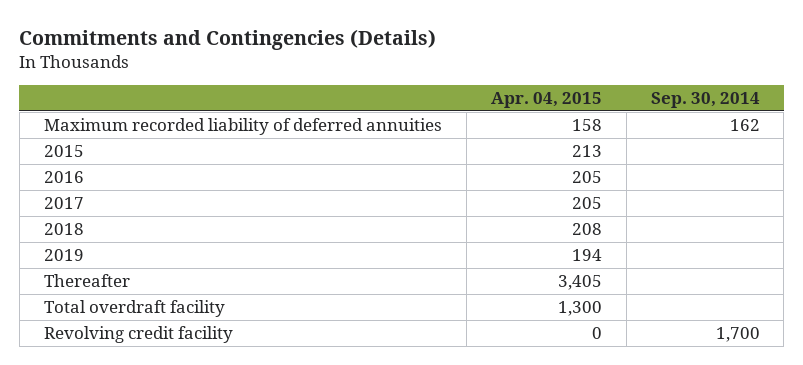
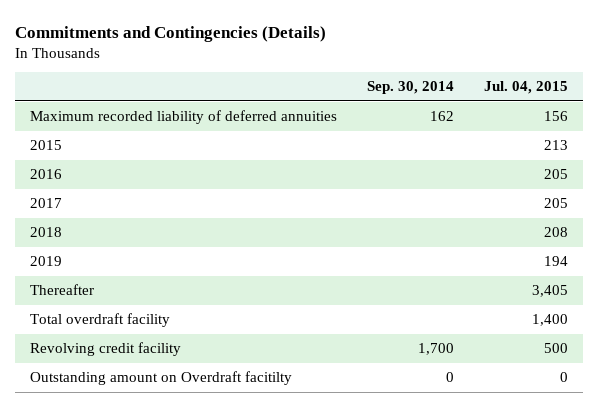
[490,91,602,108] Apr. 04, 2015 -> none
none -> [483,81,568,95] Jul. 04, 2015
none -> [29,371,292,386] Outstanding amount on Overdraft facitilty

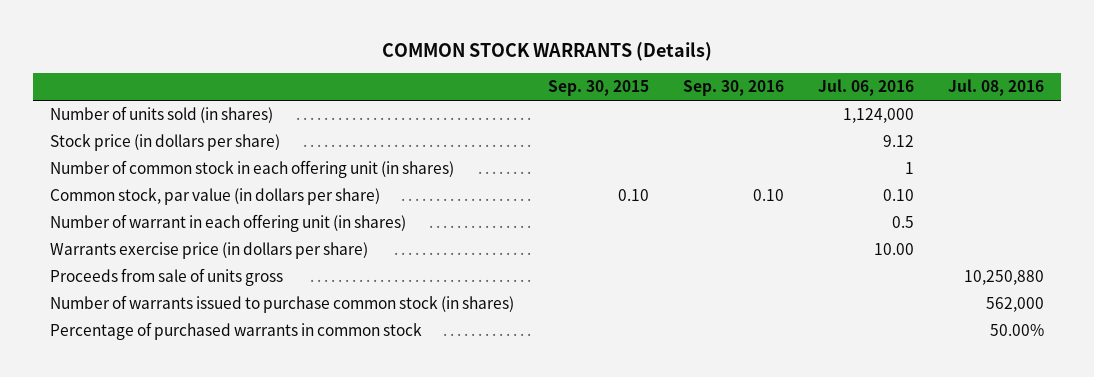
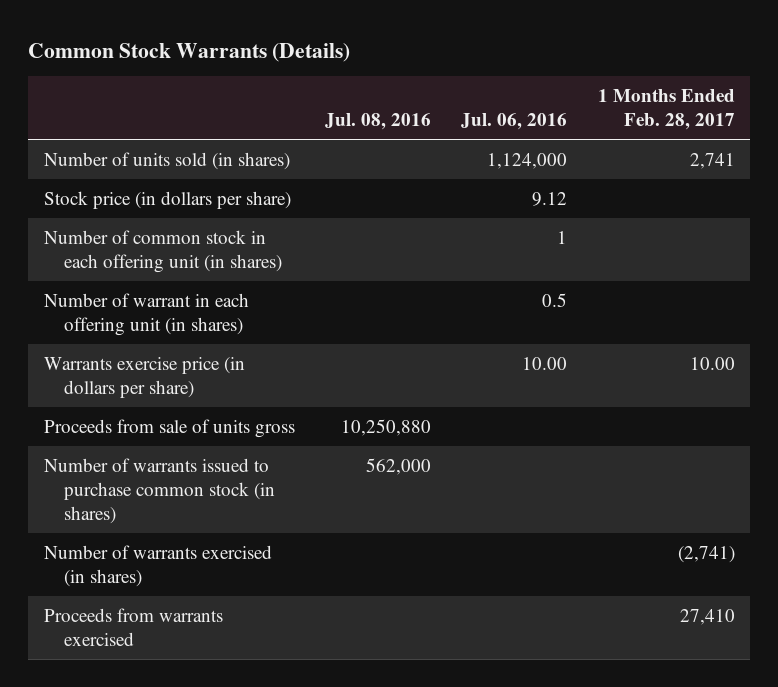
[382,42,713,62] COMMON STOCK WARRANTS (Details) -> [28,42,351,62] Common Stock Warrants (Details)
[548,80,650,97] Sep. 30, 2015 -> none
[683,80,785,97] Sep. 30, 2016 -> none
none -> [597,88,735,130] 1 Months Ended Feb. 28, 2017
[50,188,381,206] Common stock, par value (in dollars per share) -> none
[50,322,423,341] Percentage of purchased warrants in common stock -> none
none -> [43,544,272,587] Number of warrants exercised (in shares)
none -> [43,607,223,646] Proceeds from warrants exercised

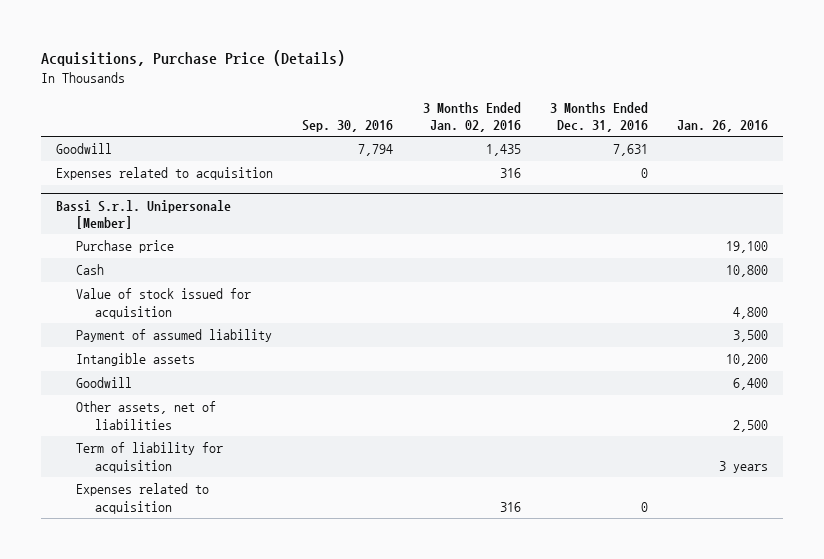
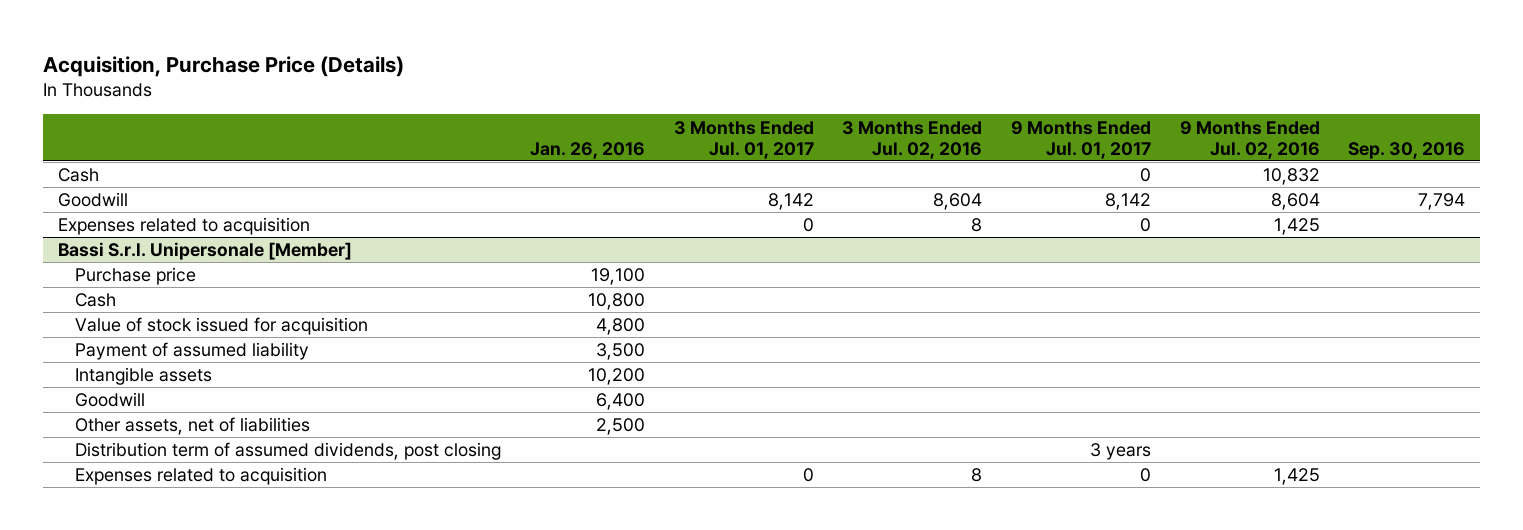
[41,49,346,66] Acquisitions, Purchase Price (Details) -> [43,55,405,77] Acquisition, Purchase Price (Details)
[422,101,521,133] 3 Months Ended Jan. 02, 2016 -> none
[549,101,648,133] 3 Months Ended Dec. 31, 2016 -> none
none -> [673,120,814,159] 3 Months Ended Jul. 01, 2017
none -> [842,120,983,159] 3 Months Ended Jul. 02, 2016
none -> [1011,120,1152,159] 9 Months Ended Jul. 01, 2017
none -> [1179,120,1320,159] 9 Months Ended Jul. 02, 2016
none -> [57,168,99,183] Cash
[75,442,223,473] Term of liability for acquisition -> none
none -> [75,442,502,461] Distribution term of assumed dividends, post closing

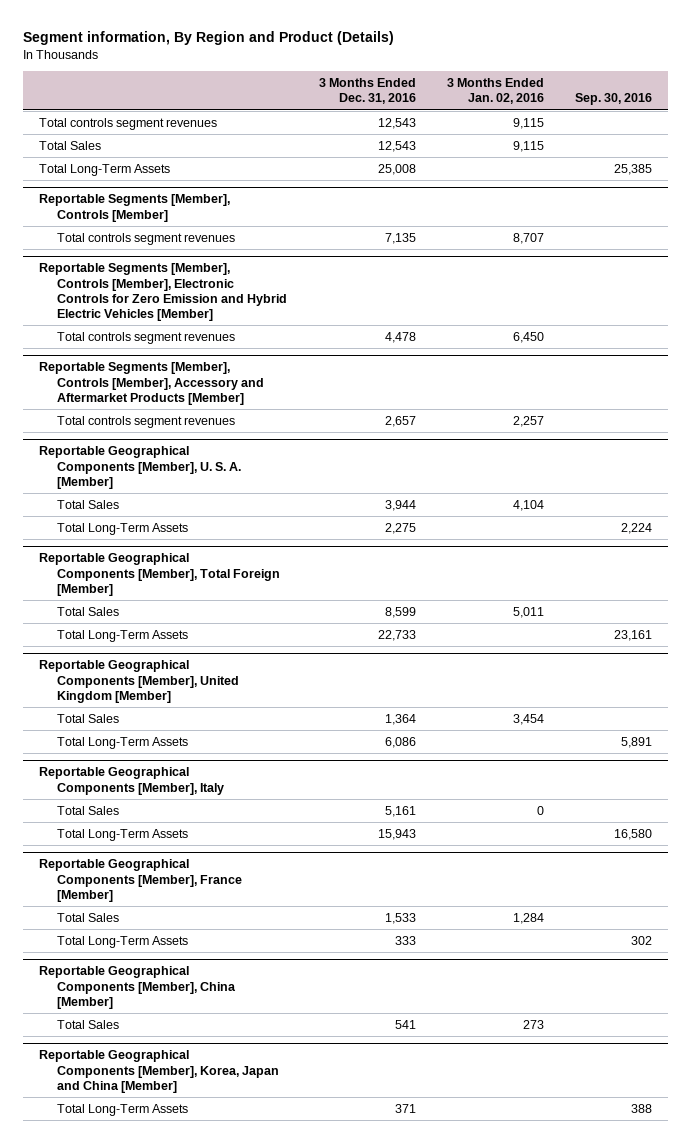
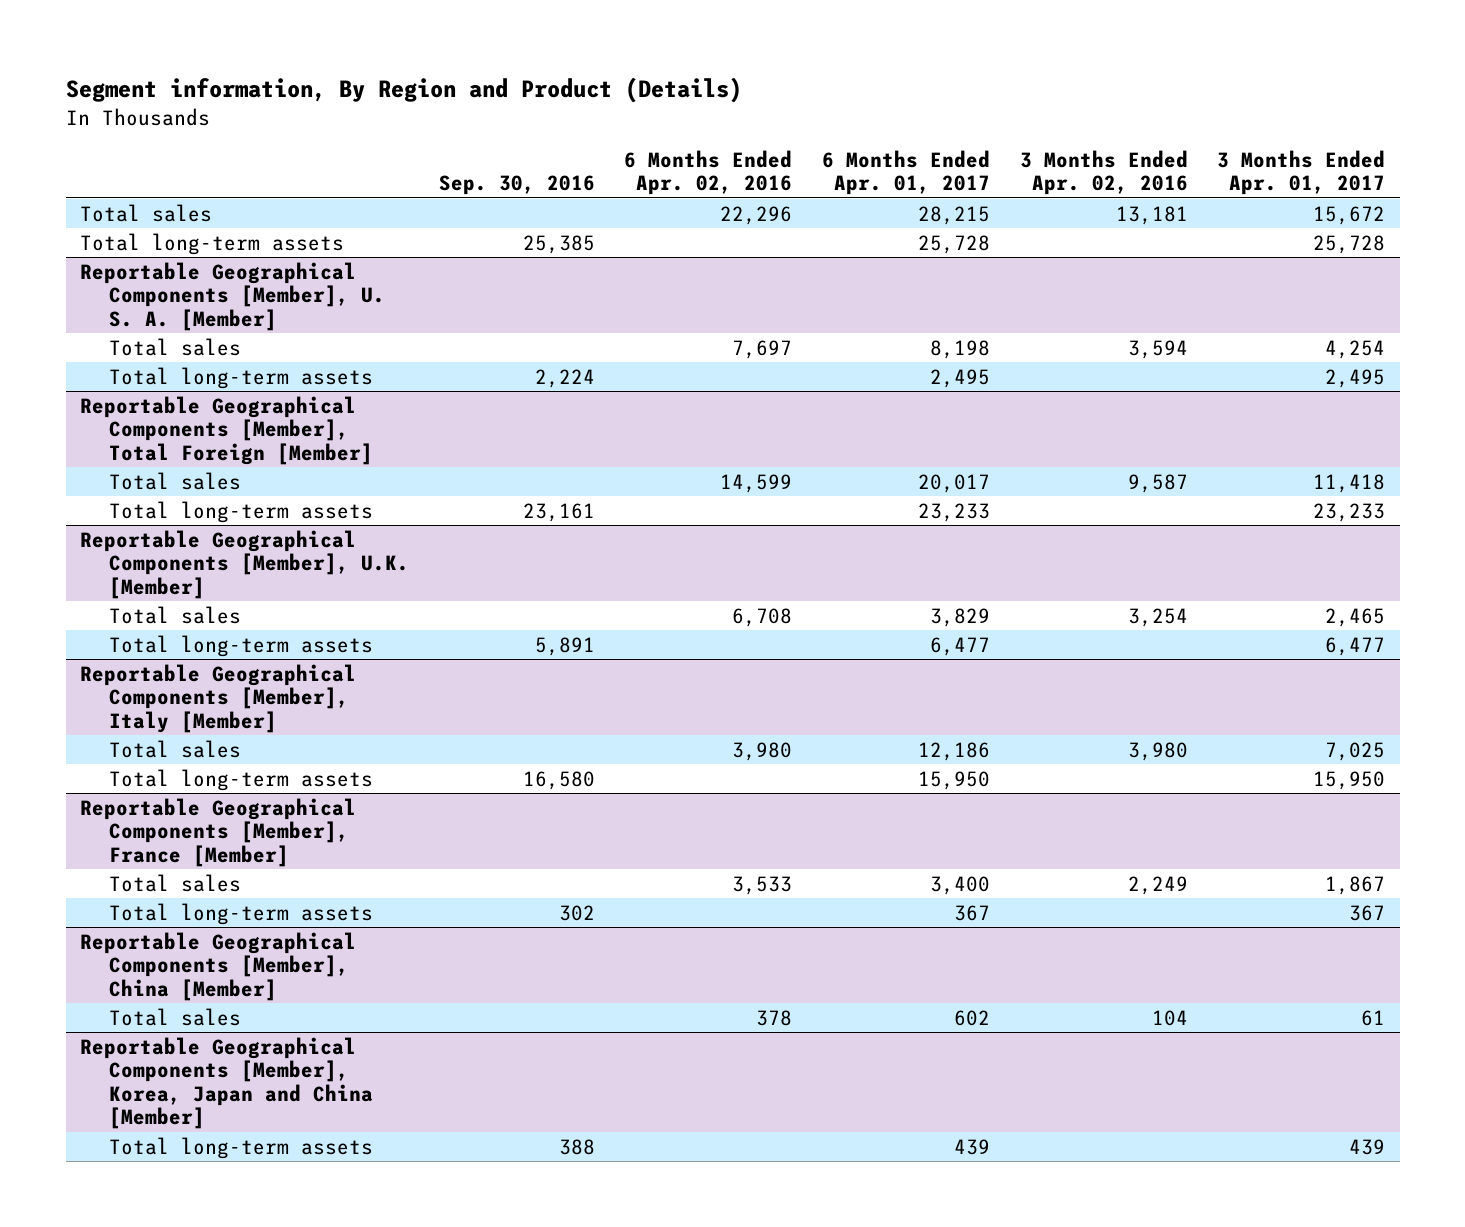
[318,78,416,105] 3 Months Ended Dec. 31, 2016 -> none
[446,78,544,105] 3 Months Ended Jan. 02, 2016 -> none
none -> [624,149,793,196] 6 Months Ended Apr. 02, 2016
none -> [821,149,990,196] 6 Months Ended Apr. 01, 2017
none -> [1019,149,1188,196] 3 Months Ended Apr. 02, 2016
none -> [1217,149,1386,196] 3 Months Ended Apr. 01, 2017
[38,117,217,130] Total controls segment revenues -> none
[38,194,230,222] Reportable Segments [Member], Controls [Member] -> none
[57,232,236,245] Total controls segment revenues -> none
[38,263,288,321] Reportable Segments [Member], Controls [Member], Electronic Controls for Zero Emission and Hybrid Electric Vehicles [Member] -> none
[57,331,236,344] Total controls segment revenues -> none
[38,362,265,405] Reportable Segments [Member], Controls [Member], Accessory and Aftermarket Products [Member] -> none
[57,415,236,428] Total controls segment revenues -> none
[38,140,101,150] Total Sales -> [80,203,213,222] Total sales
[38,163,170,176] Total Long-Term Assets -> [80,232,345,255] Total long-term assets
[57,499,120,509] Total Sales -> [109,337,242,356] Total sales
[57,522,189,535] Total Long-Term Assets -> [109,366,374,389] Total long-term assets
[38,660,240,703] Reportable Geographical Components [Member], United Kingdom [Member] -> none
[57,713,120,723] Total Sales -> none
[57,736,189,749] Total Long-Term Assets -> none
[57,606,120,616] Total Sales -> [109,471,242,490] Total sales
[57,629,189,642] Total Long-Term Assets -> [109,500,374,523] Total long-term assets
none -> [80,529,410,599] Reportable Geographical Components [Member], U.K. [Member]
none -> [109,605,242,624] Total sales
none -> [109,634,374,657] Total long-term assets
[38,767,225,795] Reportable Geographical Components [Member], Italy -> [80,663,357,733] Reportable Geographical Components [Member], Italy [Member]
[57,805,120,815] Total Sales -> [109,739,242,758] Total sales
[57,828,189,841] Total Long-Term Assets -> [109,768,374,791] Total long-term assets
[57,912,120,922] Total Sales -> [109,873,242,892] Total sales
[57,935,189,948] Total Long-Term Assets -> [109,902,374,925] Total long-term assets
[57,1019,120,1029] Total Sales -> [109,1007,242,1026] Total sales
[57,1103,189,1116] Total Long-Term Assets -> [109,1136,374,1159] Total long-term assets

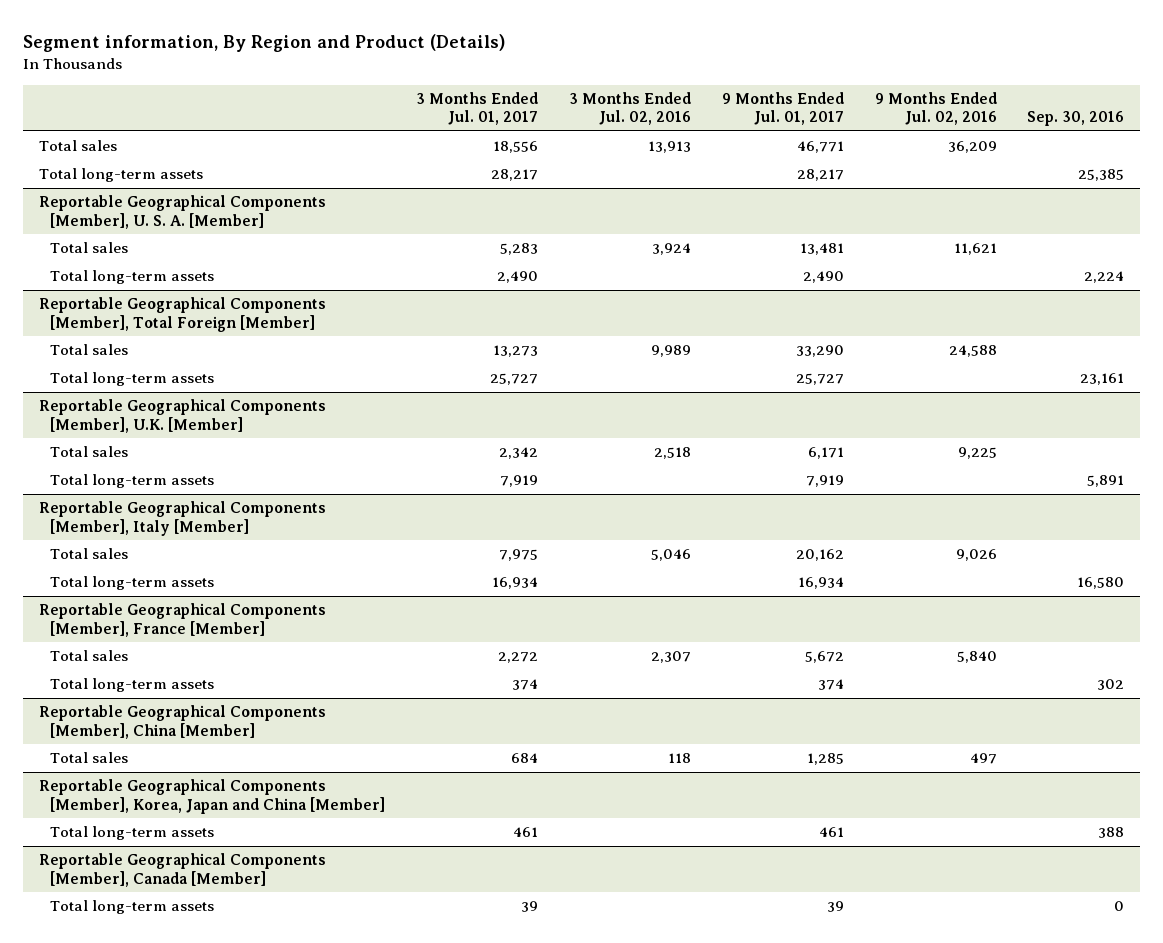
[624,149,793,196] 6 Months Ended Apr. 02, 2016 -> none
[821,149,990,196] 6 Months Ended Apr. 01, 2017 -> none
[1019,149,1188,196] 3 Months Ended Apr. 02, 2016 -> none
[1217,149,1386,196] 3 Months Ended Apr. 01, 2017 -> none
none -> [415,91,538,126] 3 Months Ended Jul. 01, 2017
none -> [568,91,691,126] 3 Months Ended Jul. 02, 2016
none -> [721,91,844,126] 9 Months Ended Jul. 01, 2017
none -> [874,91,997,126] 9 Months Ended Jul. 02, 2016
none -> [38,853,326,887] Reportable Geographical Components [Member], Canada [Member]
none -> [50,900,215,915] Total long-term assets

